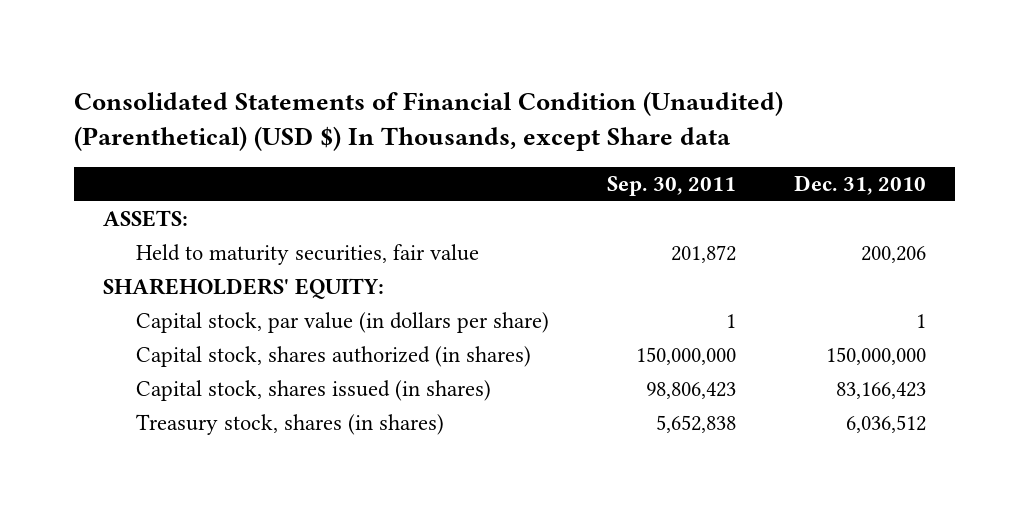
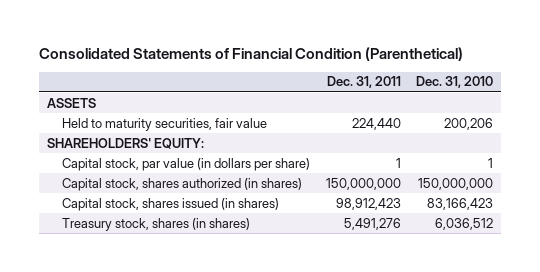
[74,90,784,151] Consolidated Statements of Financial Condition (Unaudited) (Parenthetical) (USD $) In Thousands, except Share data -> [38,46,463,61] Consolidated Statements of Financial Condition (Parenthetical)
[606,176,736,197] Sep. 30, 2011 -> none
none -> [326,76,401,89] Dec. 31, 2011
[103,210,189,228] ASSETS: -> [46,97,96,108] ASSETS

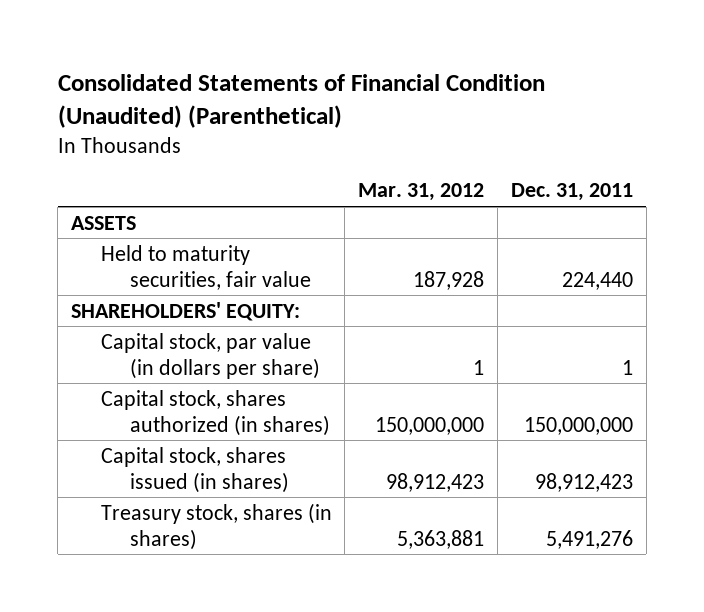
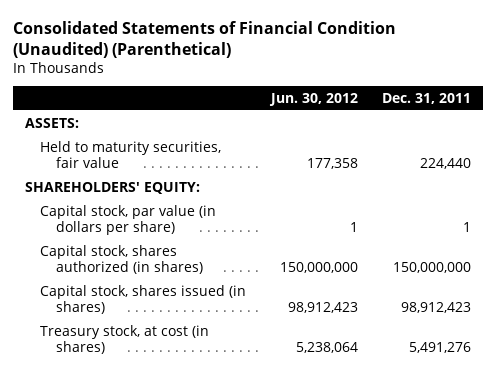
[358,183,485,202] Mar. 31, 2012 -> none
none -> [268,92,358,106] Jun. 30, 2012
[71,215,137,230] ASSETS -> [24,117,79,128] ASSETS:
[100,502,332,550] Treasury stock, shares (in shares) -> [40,324,210,354] Treasury stock, at cost (in shares)

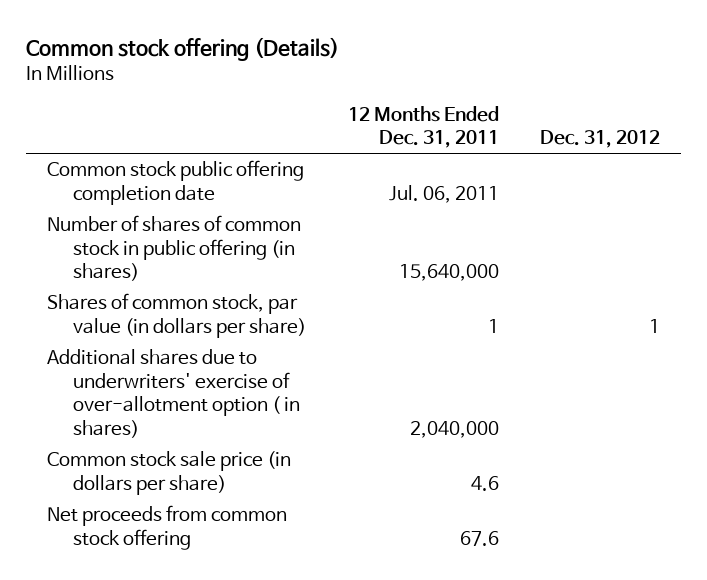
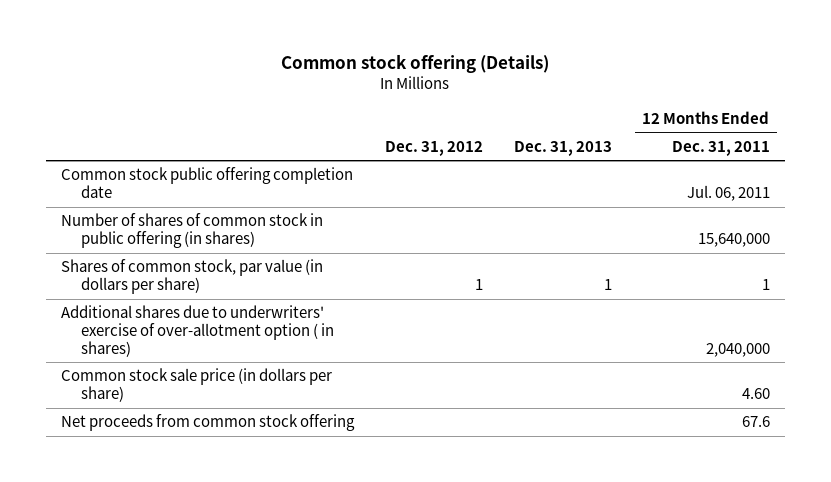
none -> [513,140,612,156] Dec. 31, 2013
[470,475,499,491] 4.6 -> [741,388,770,400] 4.60

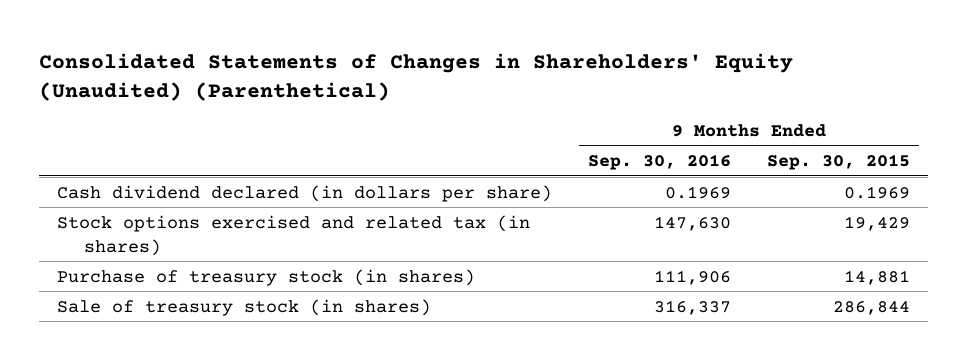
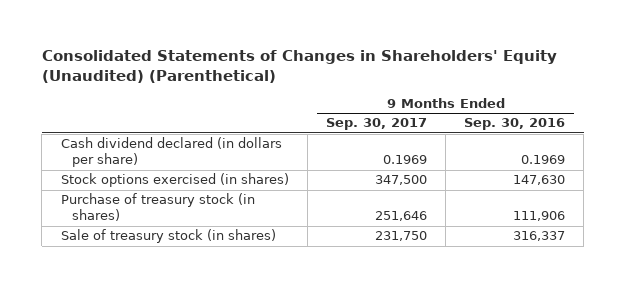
[766,154,910,171] Sep. 30, 2015 -> none
none -> [325,118,427,131] Sep. 30, 2017
[56,214,530,256] Stock options exercised and related tax (in shares) -> [60,173,289,188] Stock options exercised (in shares)

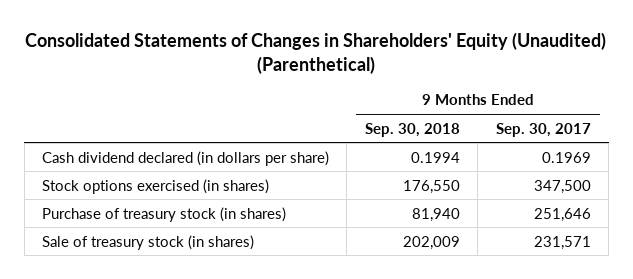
[464,118,566,131] Sep. 30, 2016 -> none
none -> [364,122,460,137] Sep. 30, 2018
[374,231,427,242] 231,750 -> [533,235,591,250] 231,571

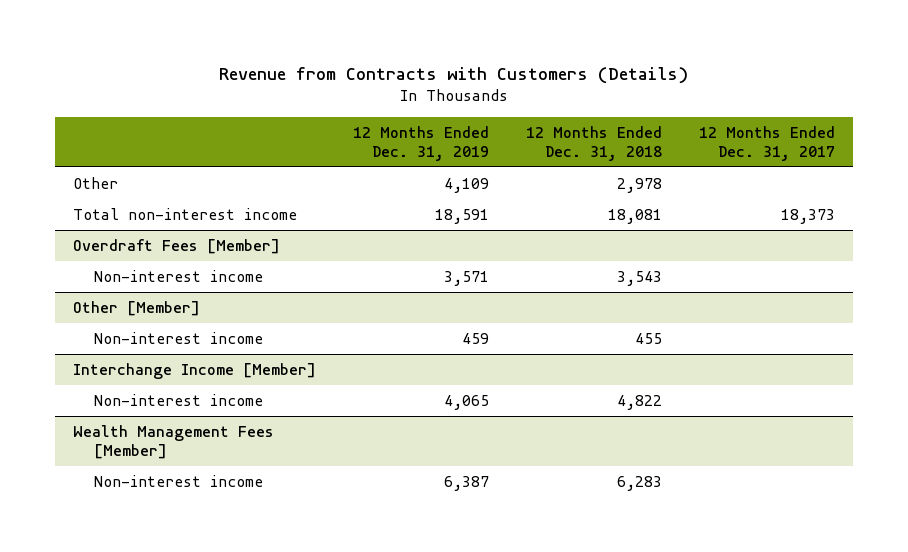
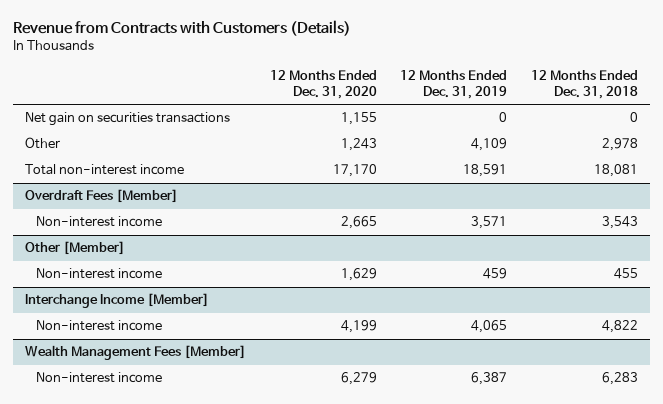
[698,125,835,161] 12 Months Ended Dec. 31, 2017 -> none
none -> [269,70,377,100] 12 Months Ended Dec. 31, 2020
none -> [25,112,231,127] Net gain on securities transactions

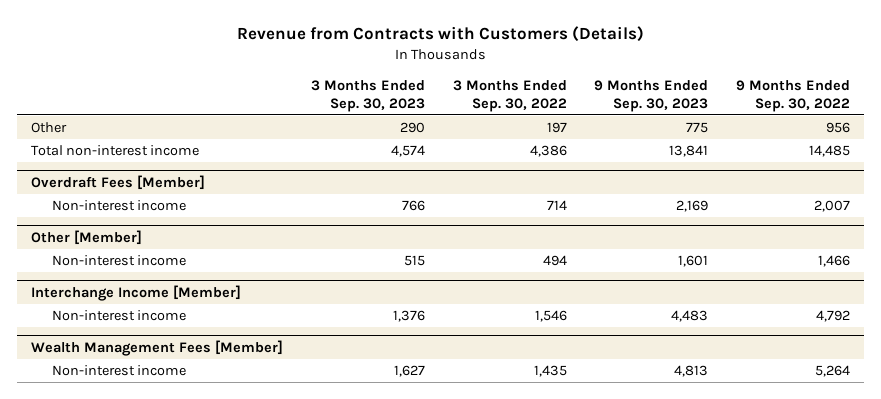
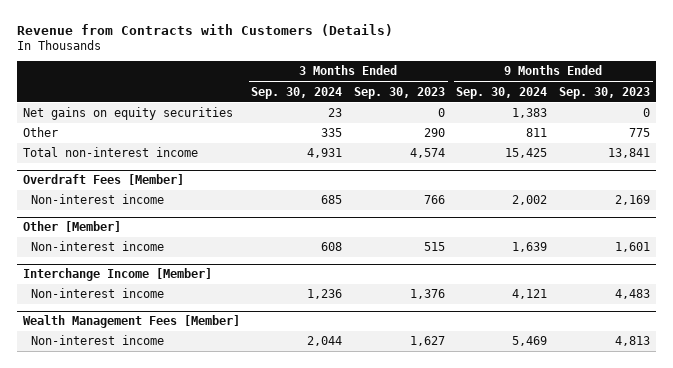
[452,79,567,112] 3 Months Ended Sep. 30, 2022 -> none
[736,79,851,112] 9 Months Ended Sep. 30, 2022 -> none
none -> [251,86,343,99] Sep. 30, 2024
none -> [456,86,548,99] Sep. 30, 2024
none -> [22,107,233,121] Net gains on equity securities

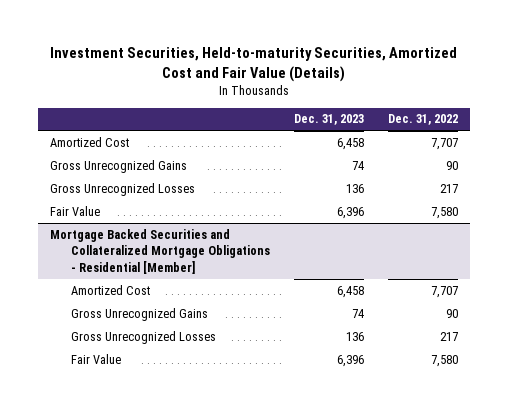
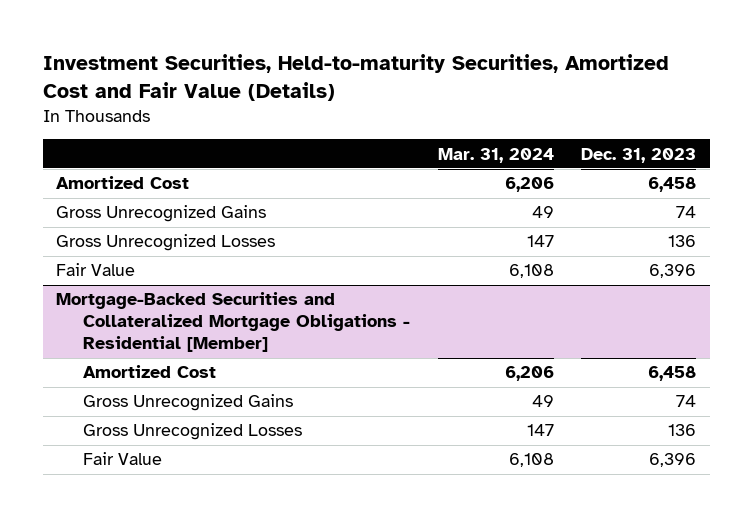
[388,114,459,126] Dec. 31, 2022 -> none
none -> [437,147,554,163] Mar. 31, 2024
[50,228,270,274] Mortgage Backed Securities and Collateralized Mortgage Obligations - Residential [Member] -> [56,292,411,353] Mortgage-Backed Securities and Collateralized Mortgage Obligations - Residential [Member]

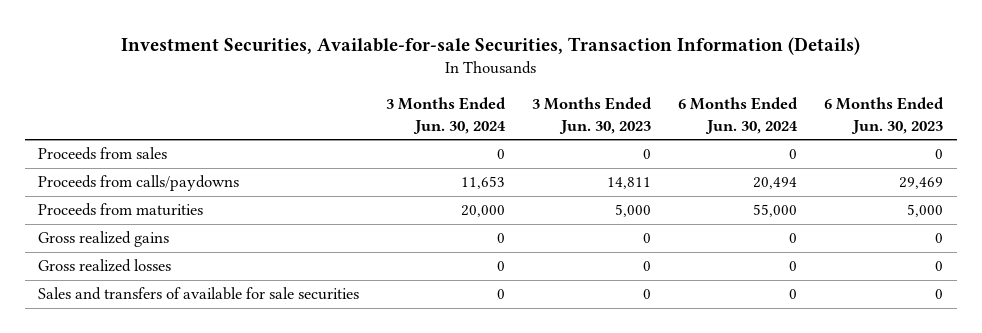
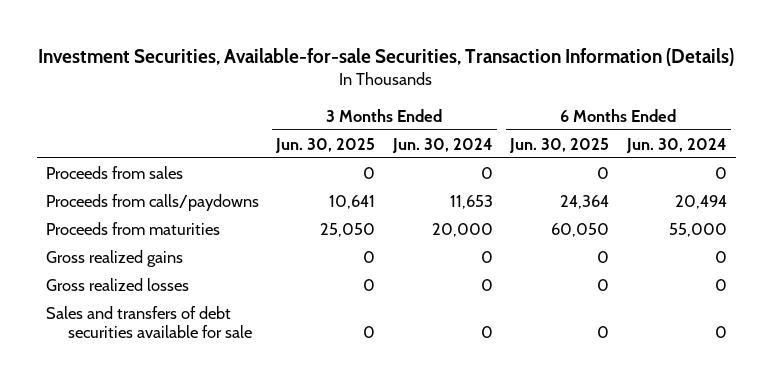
[532,97,653,134] 3 Months Ended Jun. 30, 2023 -> none
[824,97,945,134] 6 Months Ended Jun. 30, 2023 -> none
none -> [275,137,376,153] Jun. 30, 2025
none -> [509,137,610,153] Jun. 30, 2025
[38,287,360,301] Sales and transfers of available for sale securities -> [45,305,252,339] Sales and transfers of debt securities available for sale

